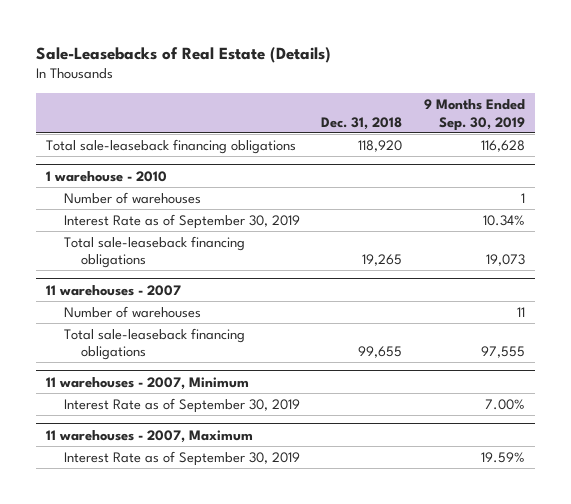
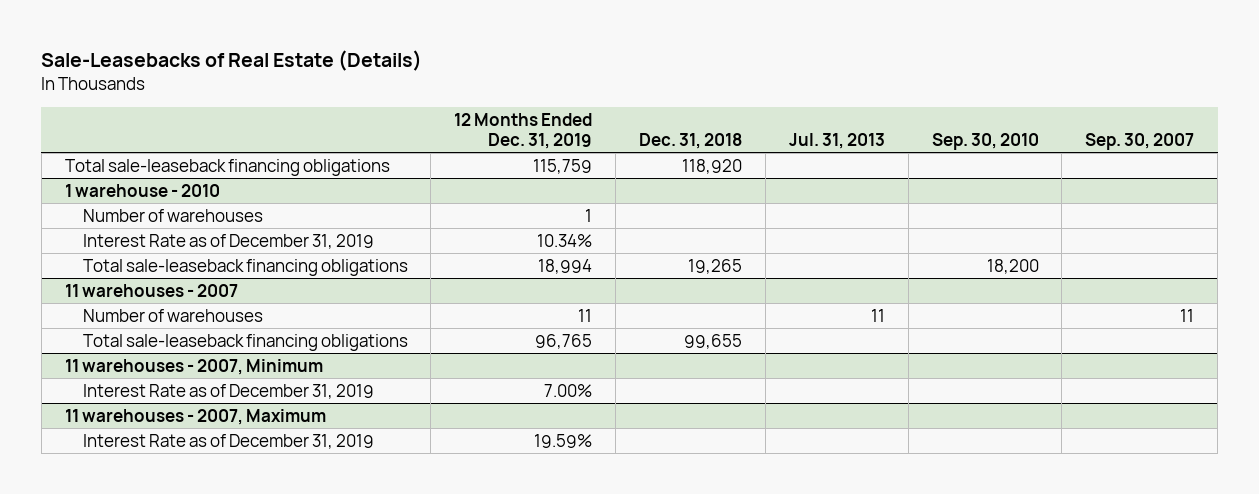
[423,98,525,131] 9 Months Ended Sep. 30, 2019 -> none
none -> [454,112,593,149] 12 Months Ended Dec. 31, 2019
none -> [788,132,885,149] Jul. 31, 2013
none -> [931,132,1039,150] Sep. 30, 2010
none -> [1085,132,1195,150] Sep. 30, 2007
[63,213,300,229] Interest Rate as of September 30, 2019 -> [82,233,374,249] Interest Rate as of December 31, 2019
[63,397,300,413] Interest Rate as of September 30, 2019 -> [82,383,374,399] Interest Rate as of December 31, 2019
[63,450,300,466] Interest Rate as of September 30, 2019 -> [82,433,374,449] Interest Rate as of December 31, 2019

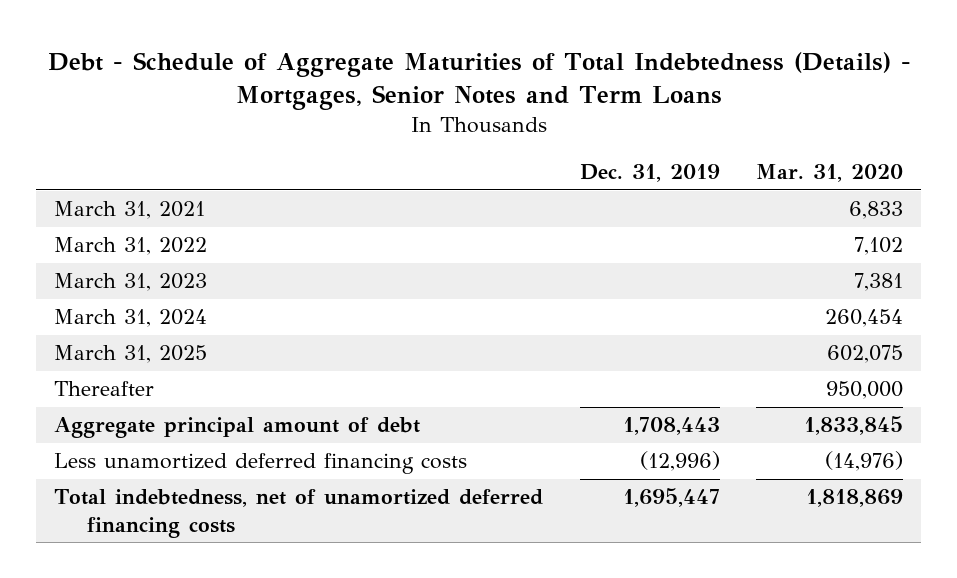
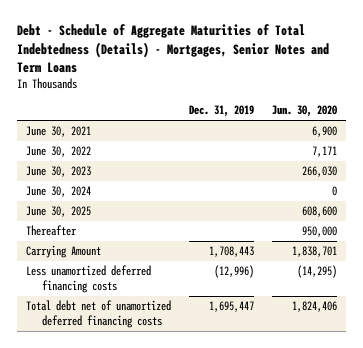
[755,163,903,182] Mar. 31, 2020 -> none
none -> [271,105,337,118] Jun. 30, 2020
[54,201,206,220] March 31, 2021 -> [25,126,91,138] June 30, 2021
[54,237,208,256] March 31, 2022 -> [25,146,91,158] June 30, 2022
[54,273,208,292] March 31, 2023 -> [25,166,91,178] June 30, 2023
[54,309,208,328] March 31, 2024 -> [25,186,91,198] June 30, 2024
[54,345,208,364] March 31, 2025 -> [25,206,91,218] June 30, 2025
[54,417,421,439] Aggregate principal amount of debt -> [25,245,101,259] Carrying Amount
[54,489,544,538] Total indebtedness, net of unamortized deferred financing costs -> [25,300,171,329] Total debt net of unamortized deferred financing costs

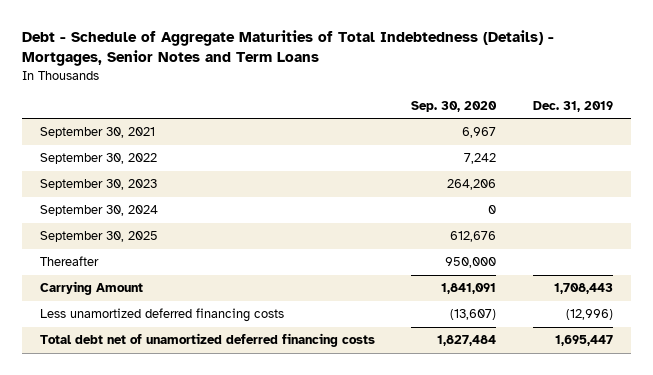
[271,105,337,118] Jun. 30, 2020 -> none
none -> [411,101,498,113] Sep. 30, 2020
[25,126,91,138] June 30, 2021 -> [40,127,156,139] September 30, 2021
[25,146,91,158] June 30, 2022 -> [40,153,158,165] September 30, 2022
[25,166,91,178] June 30, 2023 -> [40,179,158,191] September 30, 2023
[25,186,91,198] June 30, 2024 -> [40,205,159,217] September 30, 2024
[25,206,91,218] June 30, 2025 -> [40,231,159,243] September 30, 2025

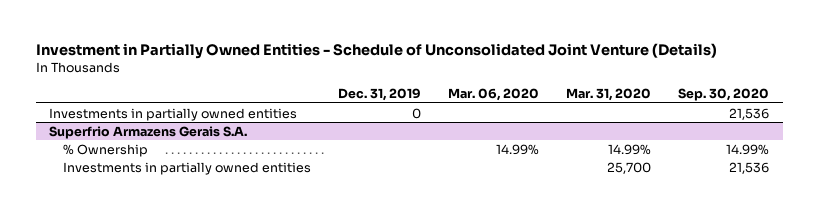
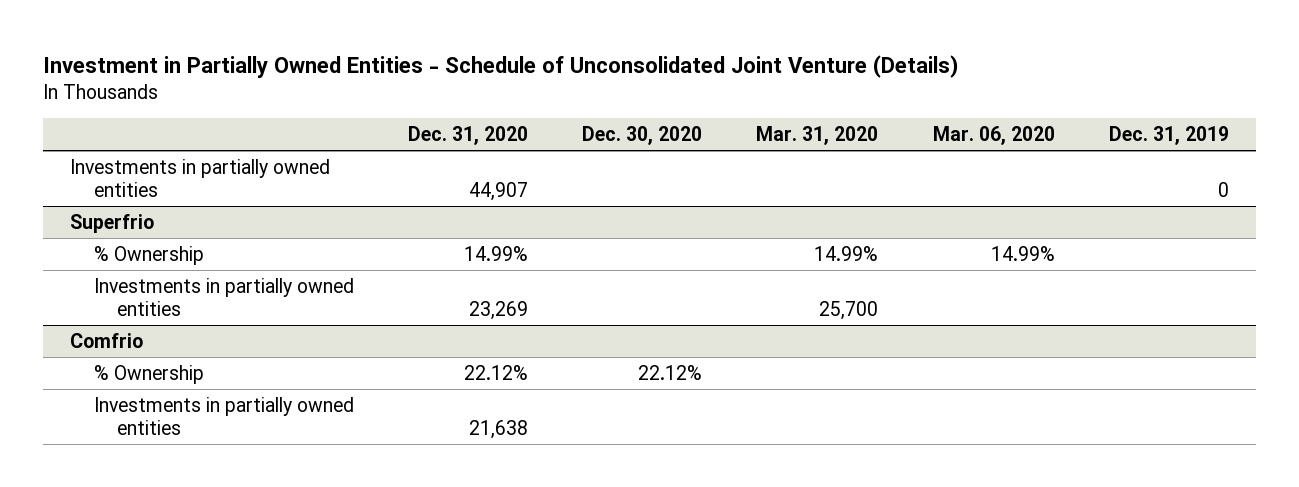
[678,87,770,101] Sep. 30, 2020 -> none
none -> [407,126,528,146] Dec. 31, 2020
none -> [582,126,703,146] Dec. 30, 2020
[49,125,248,139] Superfrio Armazens Gerais S.A. -> [70,213,155,233] Superfrio
none -> [70,332,144,348] Comfrio
none -> [93,364,204,384] % Ownership
none -> [93,396,354,436] Investments in partially owned entities

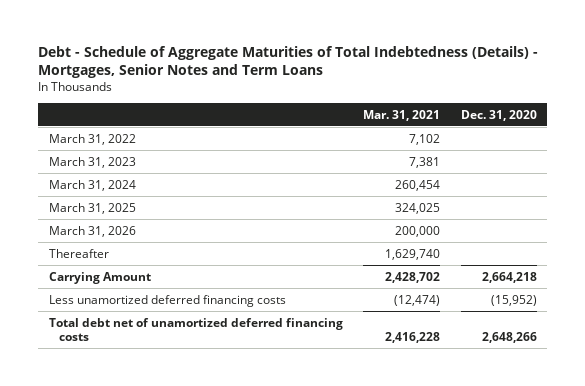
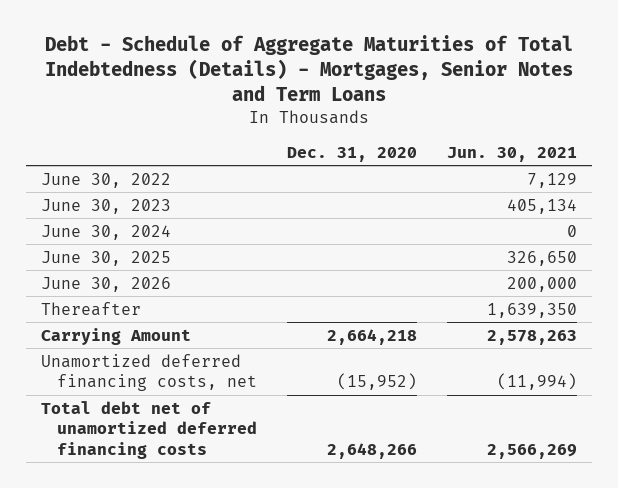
[363,109,441,121] Mar. 31, 2021 -> none
none -> [446,146,577,162] Jun. 30, 2021
[48,133,136,145] March 31, 2022 -> [40,172,171,188] June 30, 2022
[48,156,136,168] March 31, 2023 -> [40,198,171,214] June 30, 2023
[48,179,136,191] March 31, 2024 -> [40,224,171,240] June 30, 2024
[48,202,136,214] March 31, 2025 -> [40,250,171,266] June 30, 2025
[48,225,136,237] March 31, 2026 -> [40,276,171,292] June 30, 2026
[48,294,286,307] Less unamortized deferred financing costs -> [40,353,258,392] Unamortized deferred financing costs, net

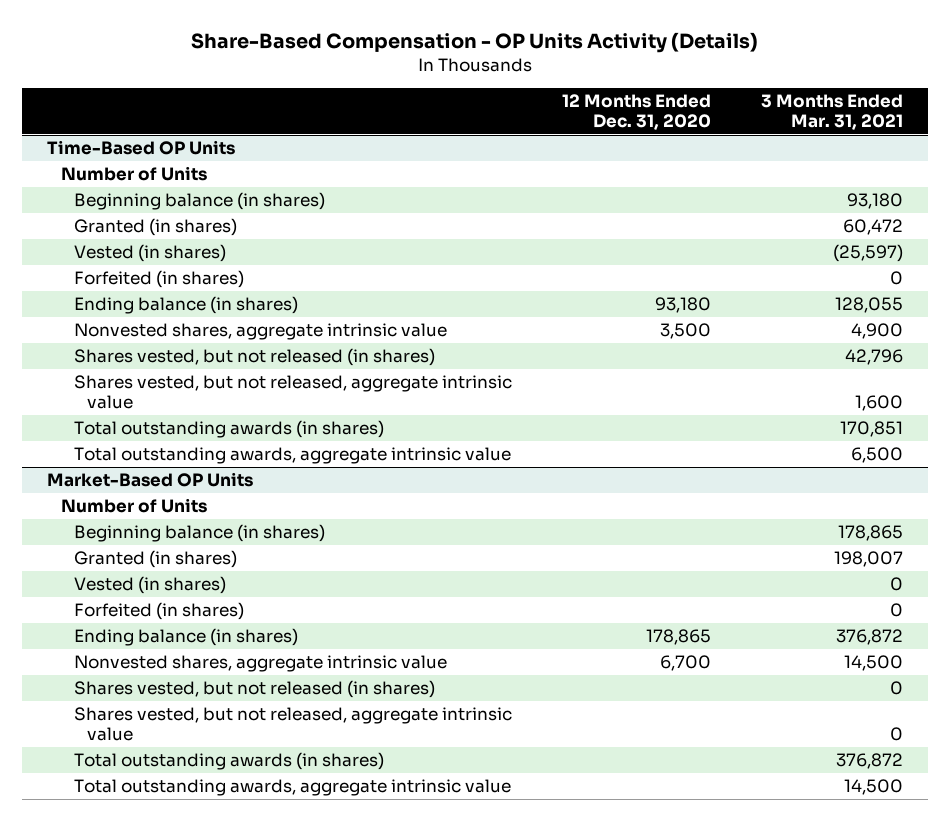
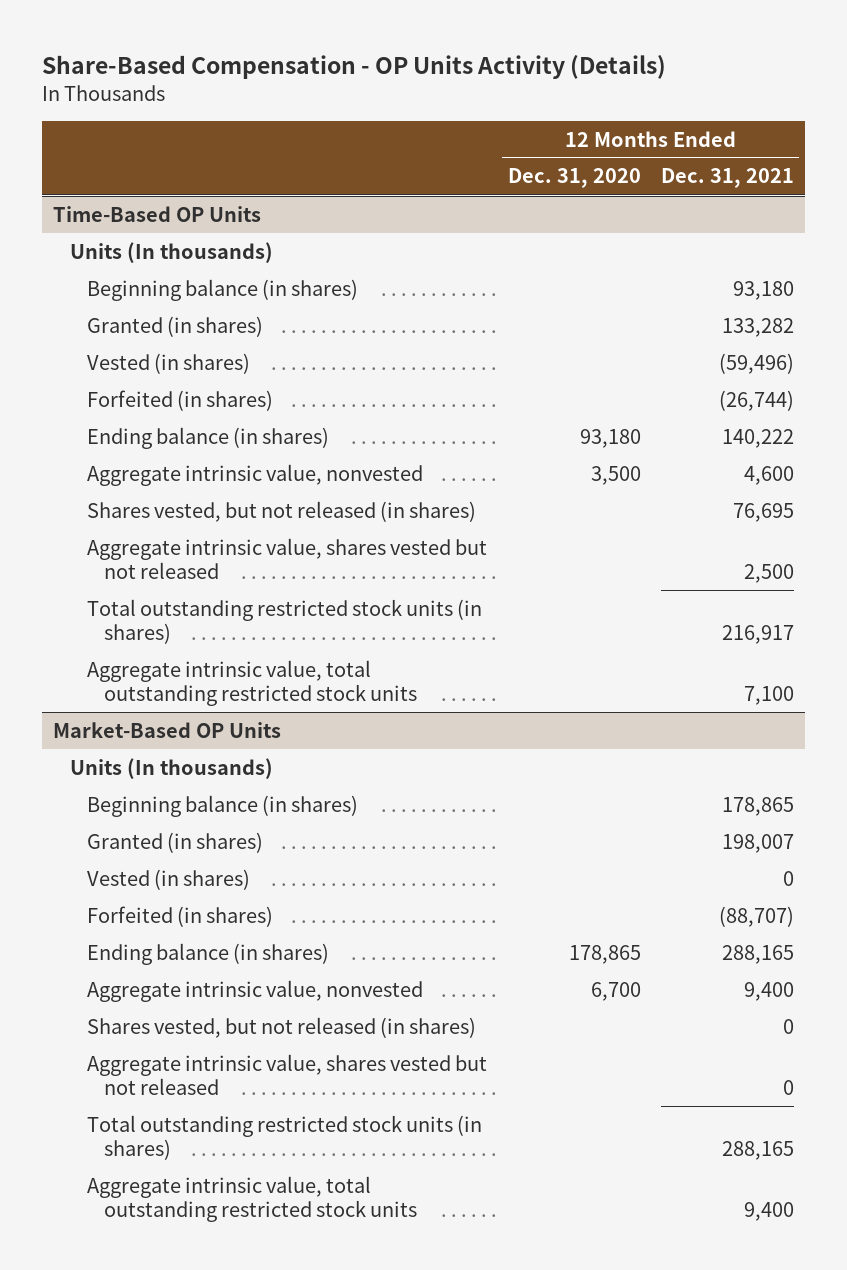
[761,94,904,130] 3 Months Ended Mar. 31, 2021 -> none
none -> [661,168,795,189] Dec. 31, 2021
[60,166,207,182] Number of Units -> [69,241,273,263] Units (In thousands)
[73,323,447,341] Nonvested shares, aggregate intrinsic value -> [86,463,423,486] Aggregate intrinsic value, nonvested
[73,375,512,409] Shares vested, but not released, aggregate intrinsic value -> [86,537,487,580] Aggregate intrinsic value, shares vested but not released
[73,420,384,439] Total outstanding awards (in shares) -> [86,598,482,645] Total outstanding restricted stock units (in shares)
[73,447,511,465] Total outstanding awards, aggregate intrinsic value -> [86,659,417,707] Aggregate intrinsic value, total outstanding restricted stock units
[60,498,207,514] Number of Units -> [69,757,273,779] Units (In thousands)
[73,655,447,673] Nonvested shares, aggregate intrinsic value -> [86,979,423,1002] Aggregate intrinsic value, nonvested
[73,707,512,741] Shares vested, but not released, aggregate intrinsic value -> [86,1053,487,1096] Aggregate intrinsic value, shares vested but not released
[73,752,384,771] Total outstanding awards (in shares) -> [86,1114,482,1161] Total outstanding restricted stock units (in shares)
[73,779,511,797] Total outstanding awards, aggregate intrinsic value -> [86,1175,417,1223] Aggregate intrinsic value, total outstanding restricted stock units

